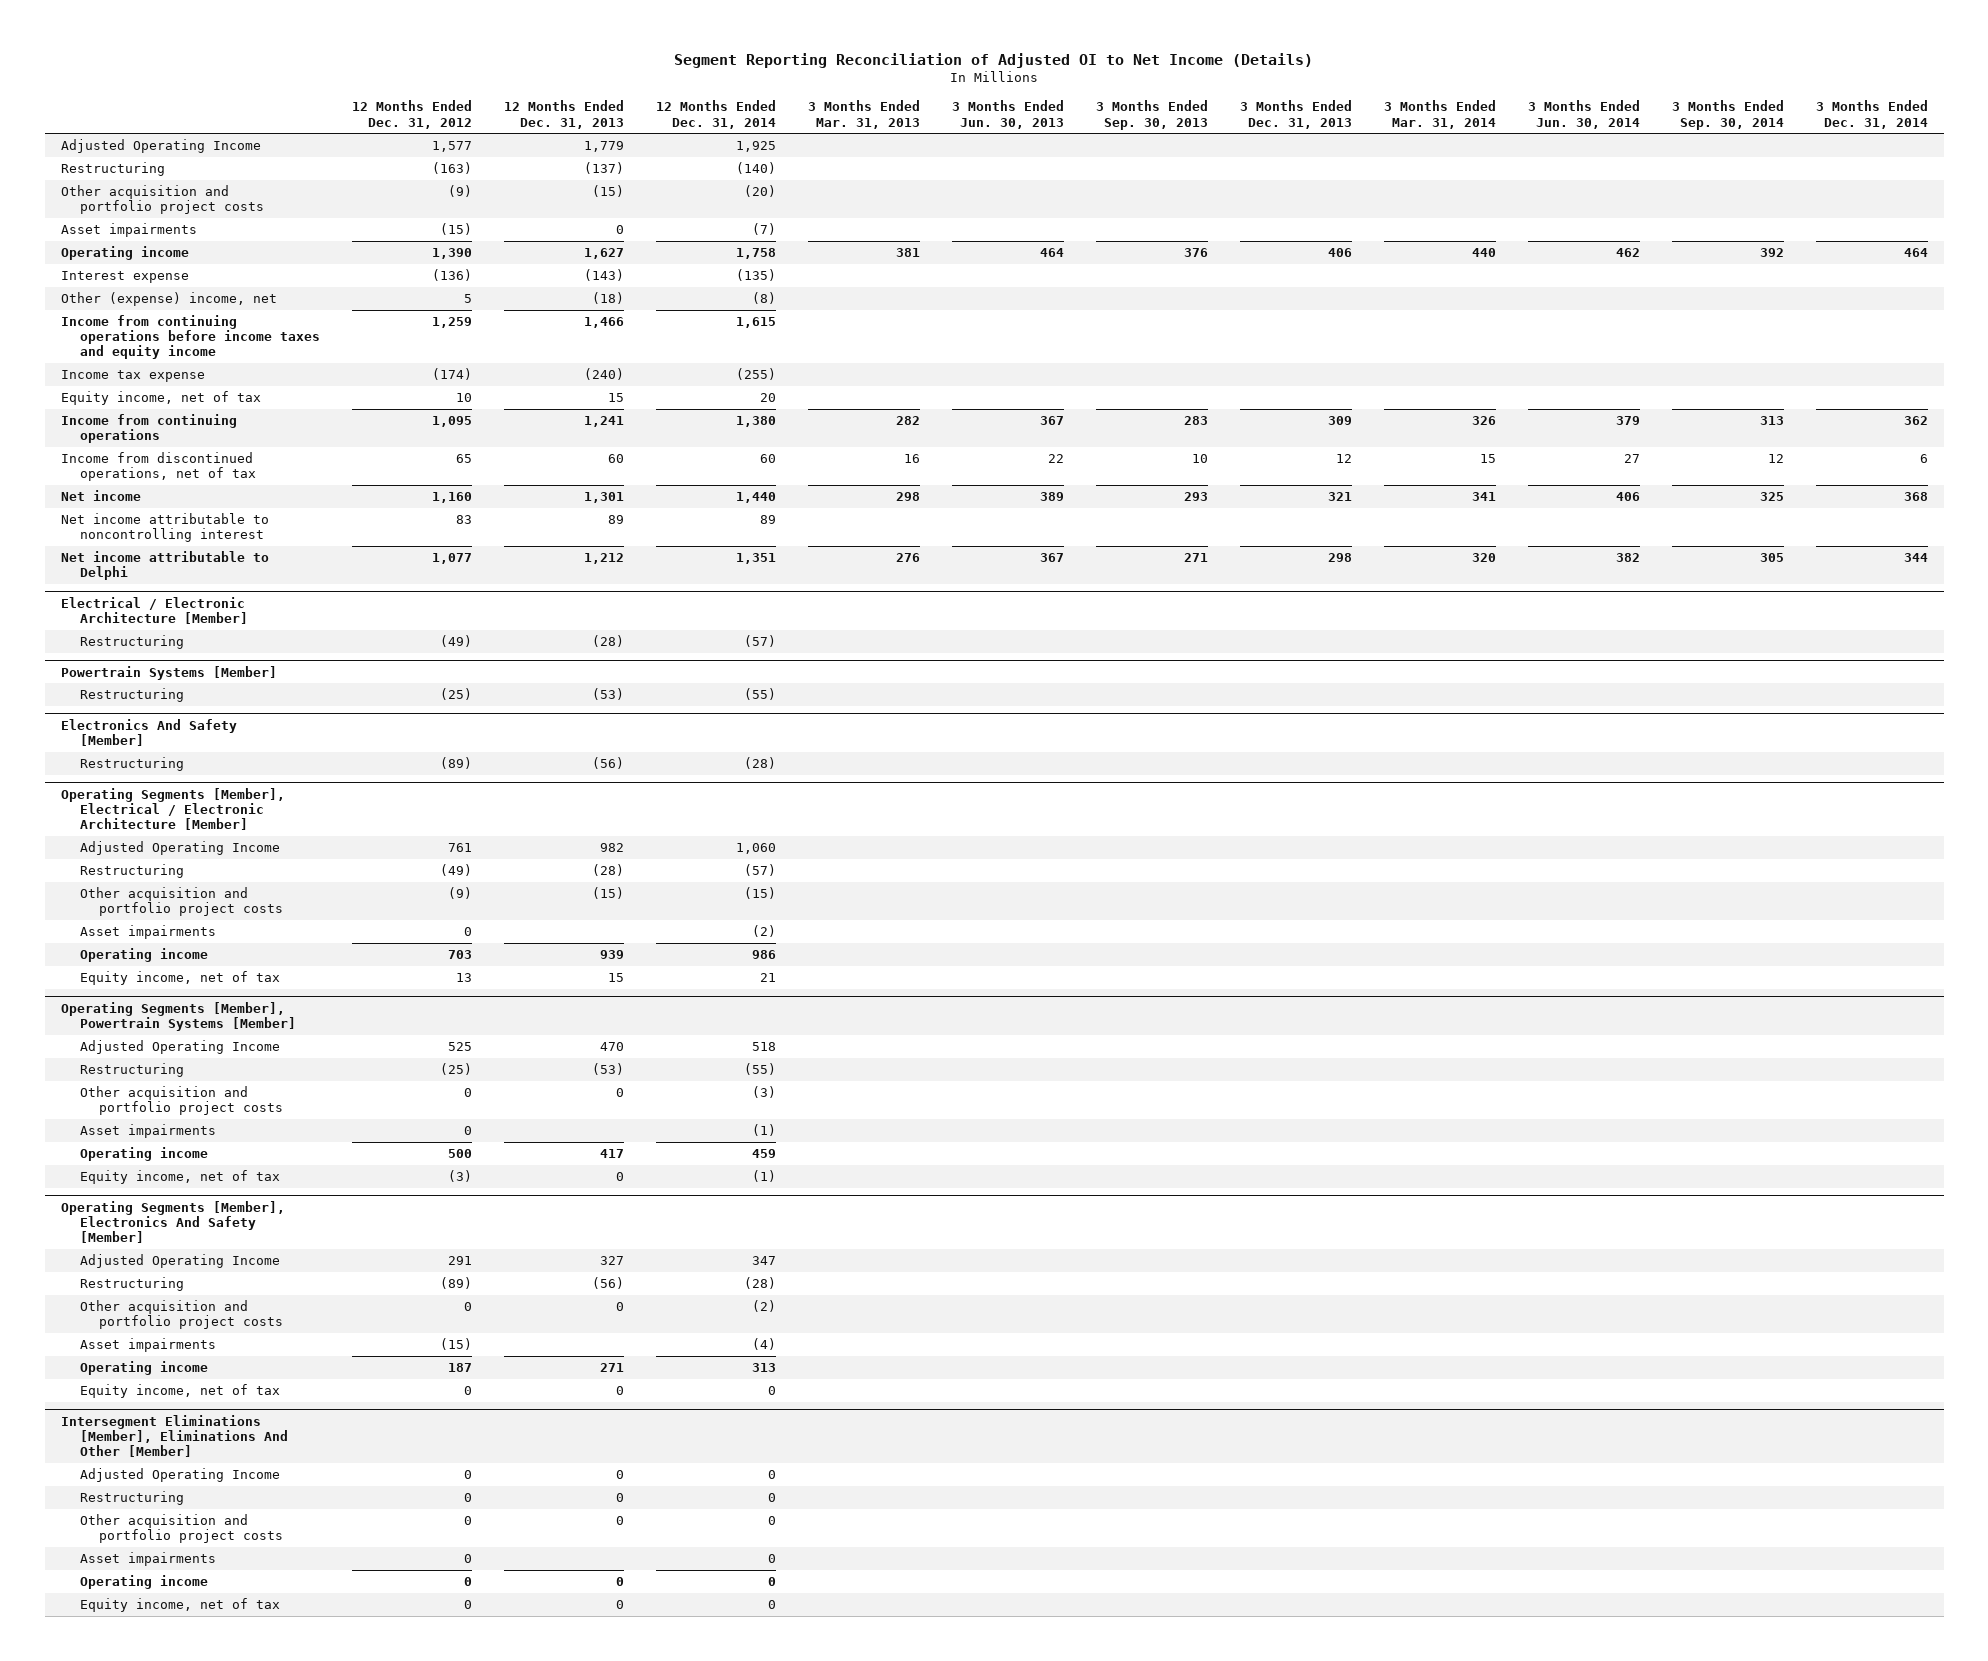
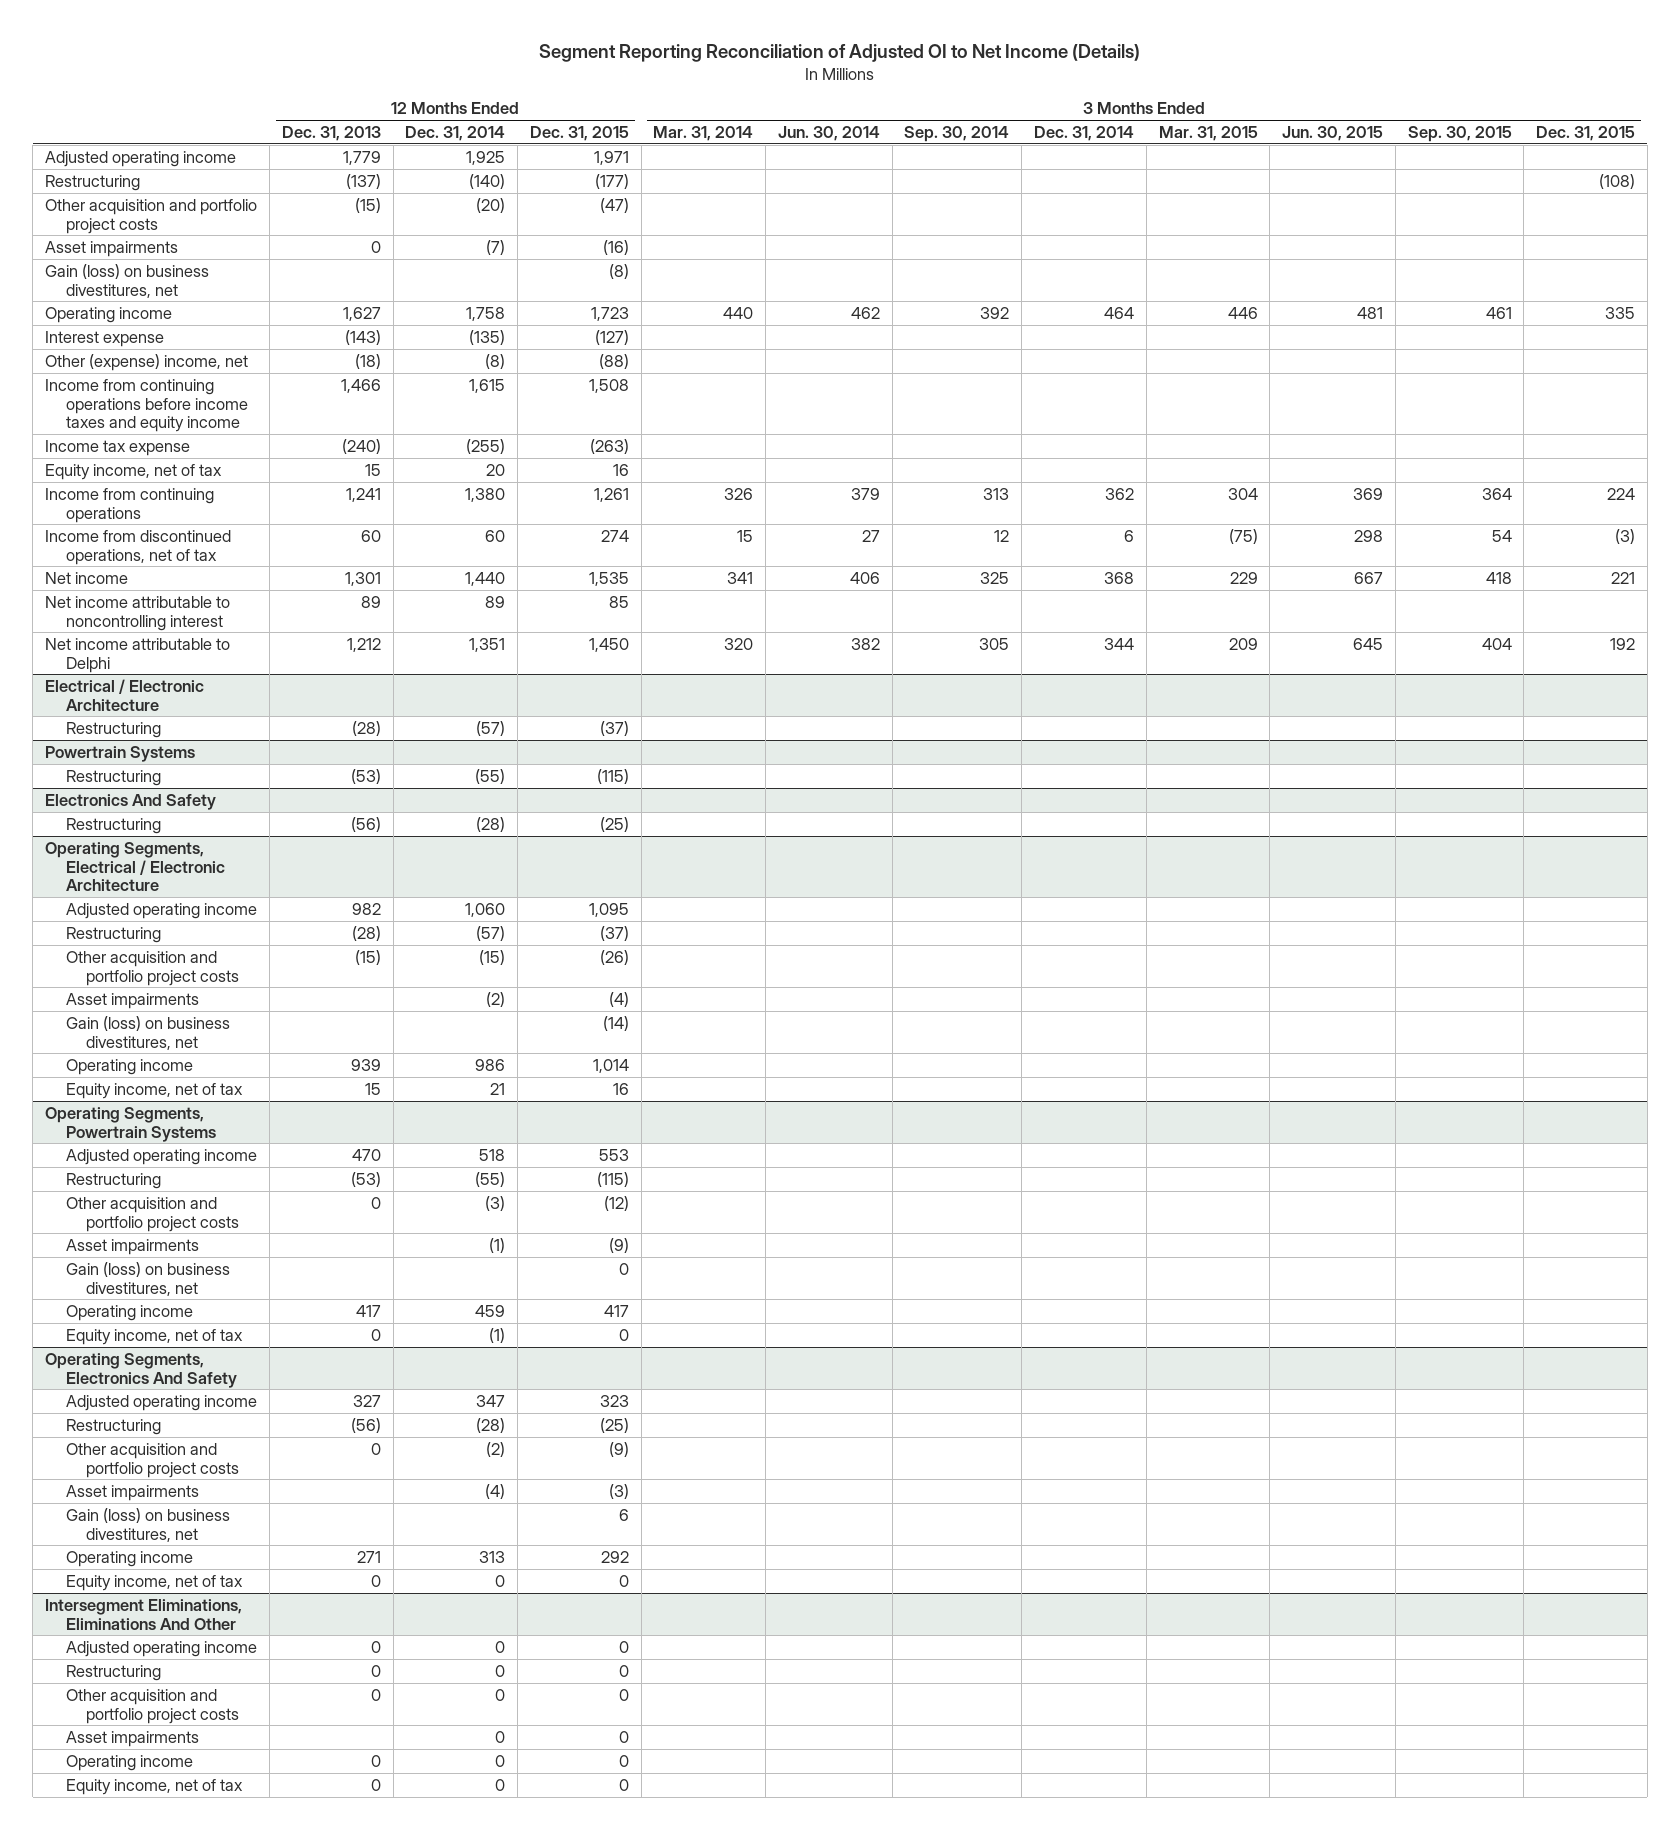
[351,100,472,129] 12 Months Ended Dec. 31, 2012 -> none
[807,100,920,129] 3 Months Ended Mar. 31, 2013 -> none
[951,100,1064,129] 3 Months Ended Jun. 30, 2013 -> none
[1095,100,1208,130] 3 Months Ended Sep. 30, 2013 -> none
[1239,100,1352,129] 3 Months Ended Dec. 31, 2013 -> none
none -> [529,125,629,141] Dec. 31, 2015
none -> [1158,125,1258,141] Mar. 31, 2015
none -> [1282,125,1384,141] Jun. 30, 2015
none -> [1407,125,1512,142] Sep. 30, 2015
none -> [1536,125,1636,141] Dec. 31, 2015
[60,139,261,154] Adjusted Operating Income -> [45,150,237,167] Adjusted operating income
none -> [45,263,210,298] Gain (loss) on business divestitures, net
[60,596,248,624] Electrical / Electronic Architecture [Member] -> [45,678,205,711] Electrical / Electronic Architecture
[60,665,277,680] Powertrain Systems [Member] -> [45,745,196,762] Powertrain Systems
[60,718,237,746] Electronics And Safety [Member] -> [45,793,217,810] Electronics And Safety
[60,787,285,831] Operating Segments [Member], Electrical / Electronic Architecture [Member] -> [45,841,225,892] Operating Segments, Electrical / Electronic Architecture
[79,841,280,856] Adjusted Operating Income -> [65,902,257,919] Adjusted operating income
none -> [65,1015,230,1050] Gain (loss) on business divestitures, net
[60,1001,296,1031] Operating Segments [Member], Powertrain Systems [Member] -> [45,1106,216,1142] Operating Segments, Powertrain Systems
[79,1040,280,1055] Adjusted Operating Income -> [65,1148,257,1165] Adjusted operating income
none -> [65,1261,230,1296] Gain (loss) on business divestitures, net
[60,1200,285,1244] Operating Segments [Member], Electronics And Safety [Member] -> [45,1352,237,1388] Operating Segments, Electronics And Safety
[79,1254,280,1269] Adjusted Operating Income -> [65,1394,257,1411] Adjusted operating income
none -> [65,1507,230,1542] Gain (loss) on business divestitures, net
[60,1414,288,1458] Intersegment Eliminations [Member], Eliminations And Other [Member] -> [45,1598,243,1630] Intersegment Eliminations, Eliminations And Other
[79,1468,280,1483] Adjusted Operating Income -> [65,1640,257,1657] Adjusted operating income

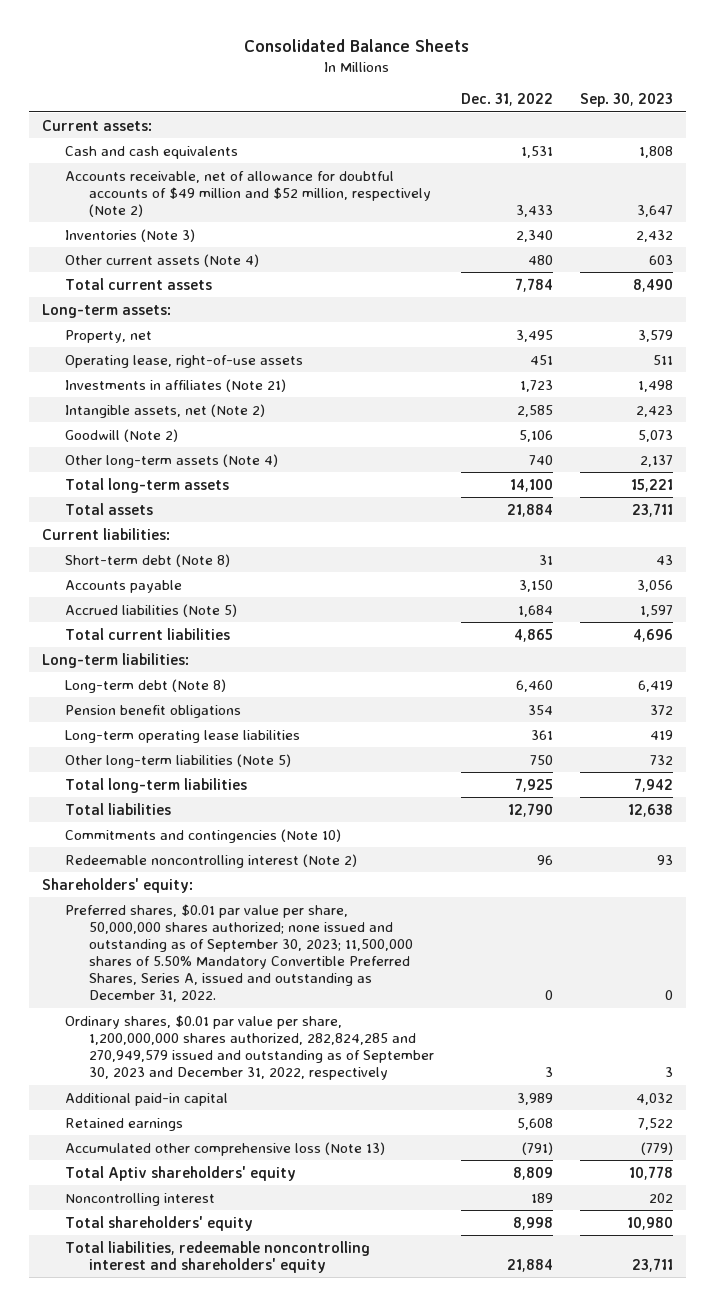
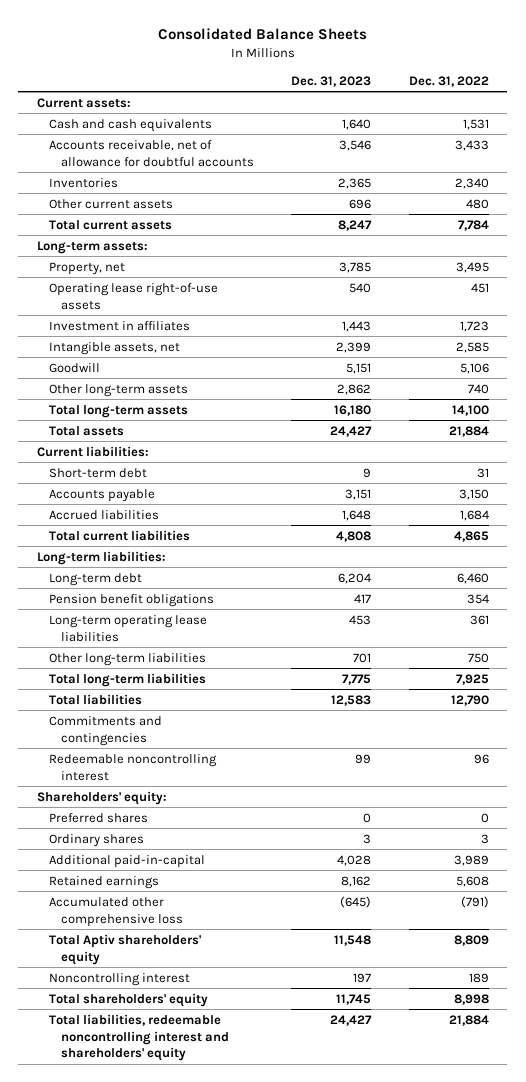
[579,93,673,108] Sep. 30, 2023 -> none
none -> [291,75,372,87] Dec. 31, 2023
[65,170,431,217] Accounts receivable, net of allowance for doubtful accounts of $49 million and $52 million, respectively (Note 2) -> [48,139,254,167] Accounts receivable, net of allowance for doubtful accounts
[65,228,196,242] Inventories (Note 3) -> [48,177,118,188] Inventories
[65,253,260,267] Other current assets (Note 4) -> [48,198,173,209] Other current assets
[65,354,304,368] Operating lease, right-of-use assets -> [48,282,218,310] Operating lease right-of-use assets
[65,378,287,392] Investments in affiliates (Note 21) -> [48,320,190,331] Investment in affiliates
[65,403,266,418] Intangible assets, net (Note 2) -> [48,341,180,355] Intangible assets, net
[65,428,179,442] Goodwill (Note 2) -> [48,362,100,373] Goodwill
[65,453,279,468] Other long-term assets (Note 4) -> [48,383,188,397] Other long-term assets
[65,553,231,567] Short-term debt (Note 8) -> [48,467,147,478] Short-term debt
[65,603,238,617] Accrued liabilities (Note 5) -> [48,509,159,520] Accrued liabilities
[65,678,227,693] Long-term debt (Note 8) -> [48,572,142,586] Long-term debt
[65,753,292,768] Other long-term liabilities (Note 5) -> [48,652,206,666] Other long-term liabilities
[65,828,342,843] Commitments and contingencies (Note 10) -> [48,715,162,746] Commitments and contingencies
[65,853,358,868] Redeemable noncontrolling interest (Note 2) -> [48,753,217,781] Redeemable noncontrolling interest
[65,903,413,1003] Preferred shares, $0.01 par value per share, 50,000,000 shares authorized; none issued and outstanding as of September 30, 2023; 11,500,000 shares of 5.50% Mandatory Convertible Preferred Shares, Series A, issued and outstanding as December 31, 2022. -> [48,812,148,823] Preferred shares
[65,1014,434,1081] Ordinary shares, $0.01 par value per share, 1,200,000,000 shares authorized, 282,824,285 and 270,949,579 issued and outstanding as of September 30, 2023 and December 31, 2022, respectively -> [48,833,144,847] Ordinary shares
[65,1092,229,1106] Additional paid-in capital -> [48,854,205,868] Additional paid-in-capital
[65,1141,386,1156] Accumulated other comprehensive loss (Note 13) -> [48,896,183,927] Accumulated other comprehensive loss

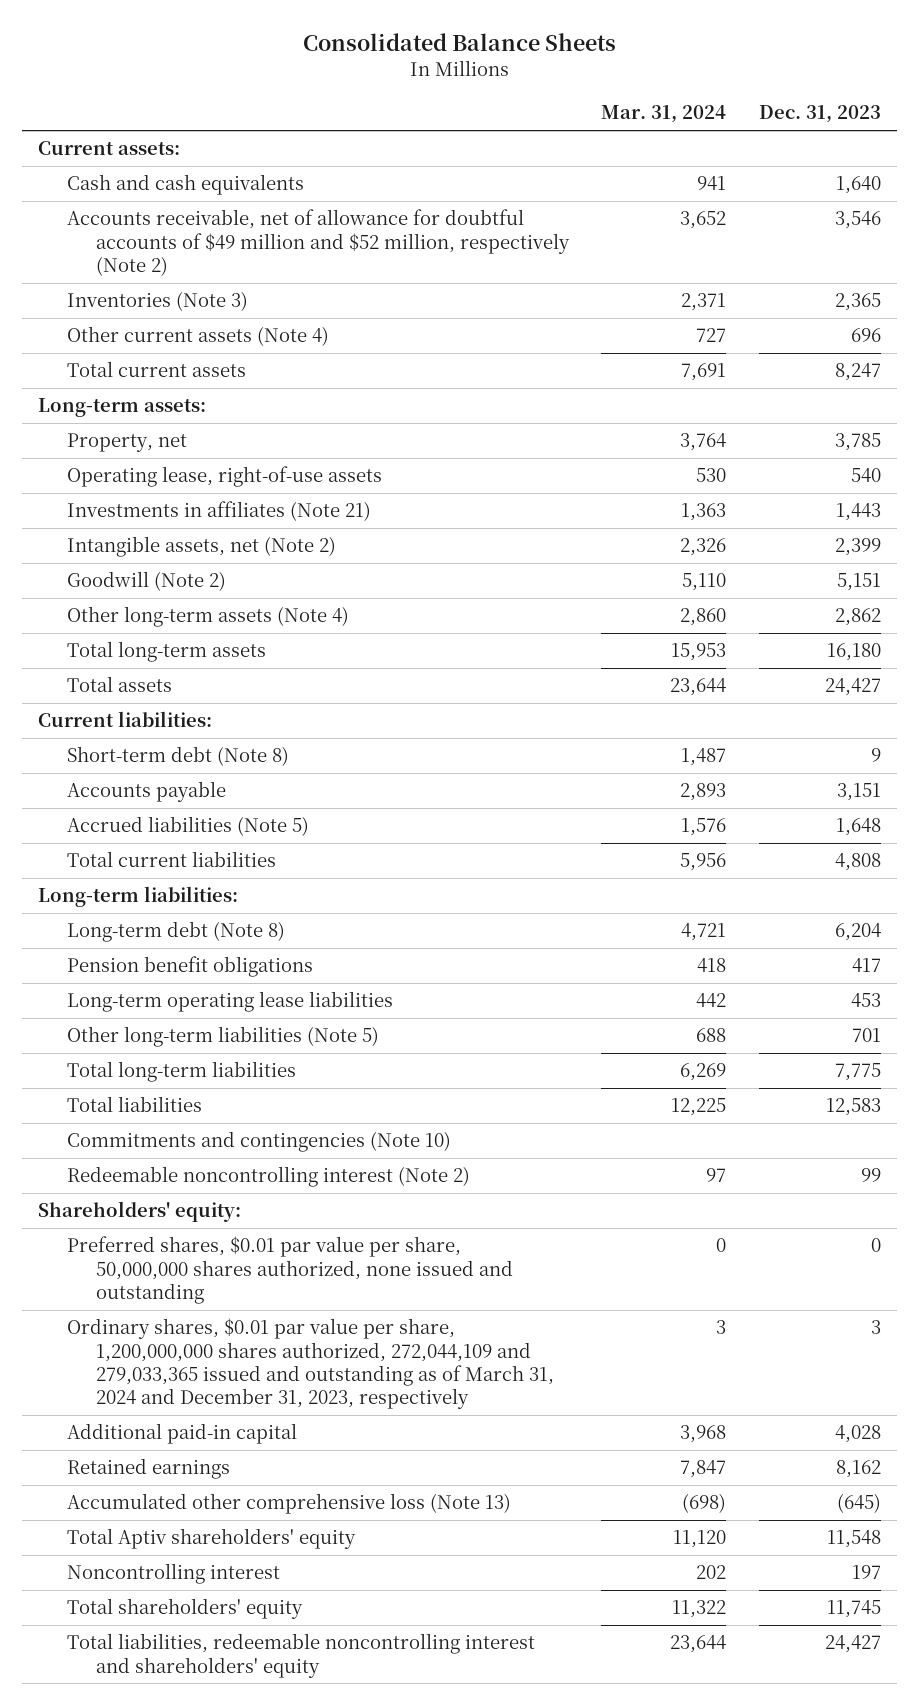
[408,75,489,87] Dec. 31, 2022 -> none
none -> [601,105,727,124] Mar. 31, 2024
[48,139,254,167] Accounts receivable, net of allowance for doubtful accounts -> [67,209,571,277] Accounts receivable, net of allowance for doubtful accounts of $49 million and $52 million, respectively (Note 2)
[48,177,118,188] Inventories -> [67,291,249,312] Inventories (Note 3)
[48,198,173,209] Other current assets -> [67,326,330,347] Other current assets (Note 4)
[48,282,218,310] Operating lease right-of-use assets -> [67,466,383,488] Operating lease, right-of-use assets
[48,320,190,331] Investment in affiliates -> [67,501,372,522] Investments in affiliates (Note 21)
[48,341,180,355] Intangible assets, net -> [67,536,337,558] Intangible assets, net (Note 2)
[48,362,100,373] Goodwill -> [67,571,227,592] Goodwill (Note 2)
[48,383,188,397] Other long-term assets -> [67,606,350,628] Other long-term assets (Note 4)
[48,467,147,478] Short-term debt -> [67,746,290,767] Short-term debt (Note 8)
[48,509,159,520] Accrued liabilities -> [67,816,310,837] Accrued liabilities (Note 5)
[48,572,142,586] Long-term debt -> [67,921,286,943] Long-term debt (Note 8)
[48,652,206,666] Other long-term liabilities -> [67,1026,380,1048] Other long-term liabilities (Note 5)
[48,715,162,746] Commitments and contingencies -> [67,1131,452,1153] Commitments and contingencies (Note 10)
[48,753,217,781] Redeemable noncontrolling interest -> [67,1166,471,1188] Redeemable noncontrolling interest (Note 2)
[48,812,148,823] Preferred shares -> [67,1236,514,1305] Preferred shares, $0.01 par value per share, 50,000,000 shares authorized, none issued and outstanding
[48,833,144,847] Ordinary shares -> [67,1318,555,1410] Ordinary shares, $0.01 par value per share, 1,200,000,000 shares authorized, 272,044,109 and 279,033,365 issued and outstanding as of March 31, 2024 and December 31, 2023, respectively
[48,854,205,868] Additional paid-in-capital -> [67,1423,298,1445] Additional paid-in capital
[48,896,183,927] Accumulated other comprehensive loss -> [67,1493,512,1515] Accumulated other comprehensive loss (Note 13)

